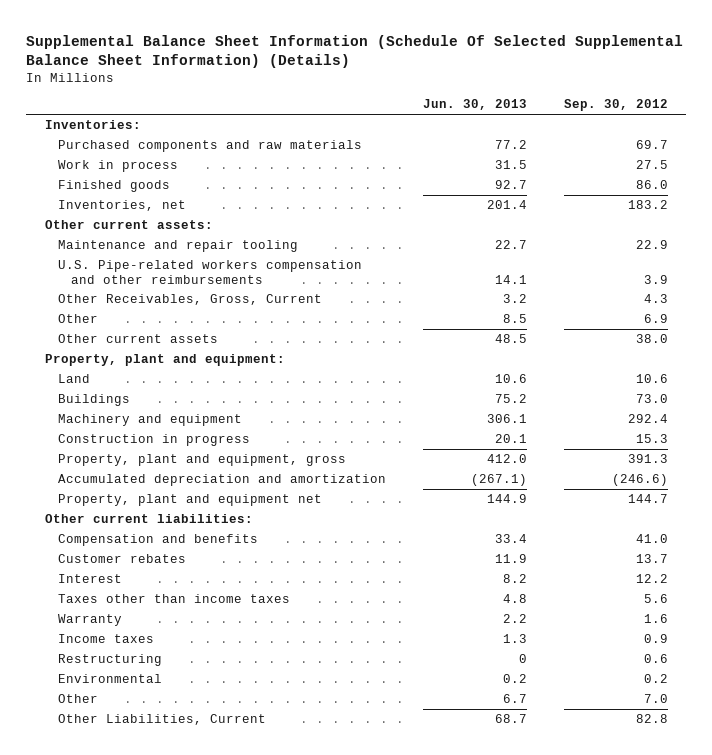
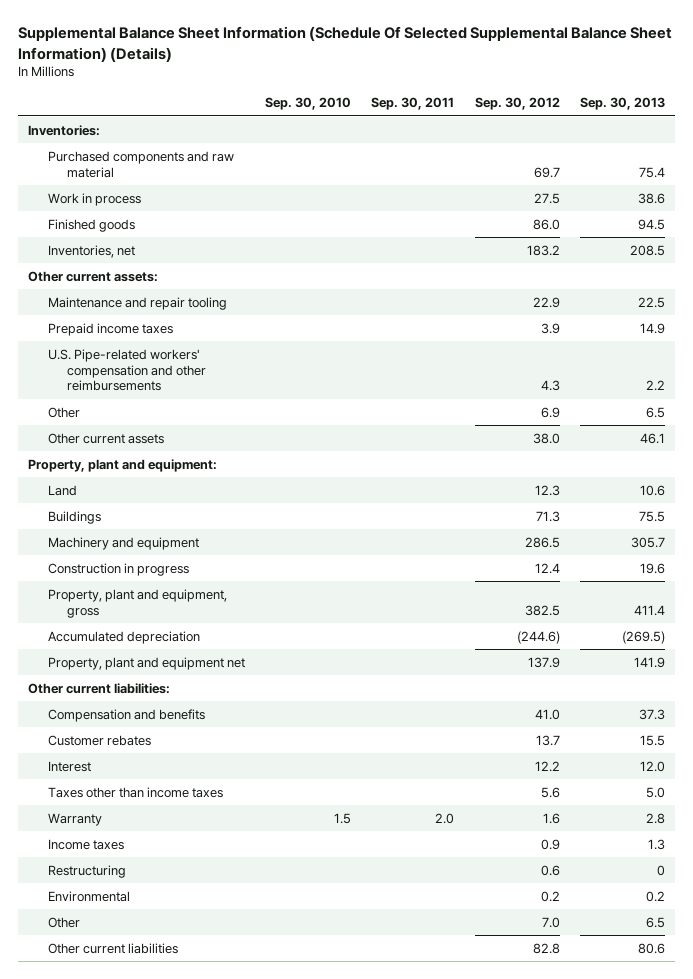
[422,99,527,111] Jun. 30, 2013 -> none
none -> [264,97,351,111] Sep. 30, 2010
none -> [371,97,455,111] Sep. 30, 2011
none -> [580,97,666,111] Sep. 30, 2013
[57,140,362,153] Purchased components and raw materials -> [47,150,234,178] Purchased components and raw material
[57,294,322,306] Other Receivables, Gross, Current -> none
[57,260,362,284] U.S. Pipe-related workers compensation and other reimbursements -> [47,322,173,336] Prepaid income taxes
none -> [47,348,207,392] U.S. Pipe-related workers' compensation and other reimbursements
[635,374,668,384] 10.6 -> [534,484,560,496] 12.3
[635,394,668,404] 73.0 -> [535,510,560,522] 71.3
[627,414,668,424] 292.4 -> [524,536,560,548] 286.5
[635,434,668,444] 15.3 -> [534,562,560,574] 12.4
[627,454,668,464] 391.3 -> [524,604,560,616] 382.5
[57,474,386,487] Accumulated depreciation and amortization -> [47,630,200,644] Accumulated depreciation
[611,474,668,487] (246.6) -> [516,630,560,644] (244.6)
[627,494,668,504] 144.7 -> [527,656,560,668] 137.9
[57,714,266,726] Other Liabilities, Current -> [47,942,178,954] Other current liabilities

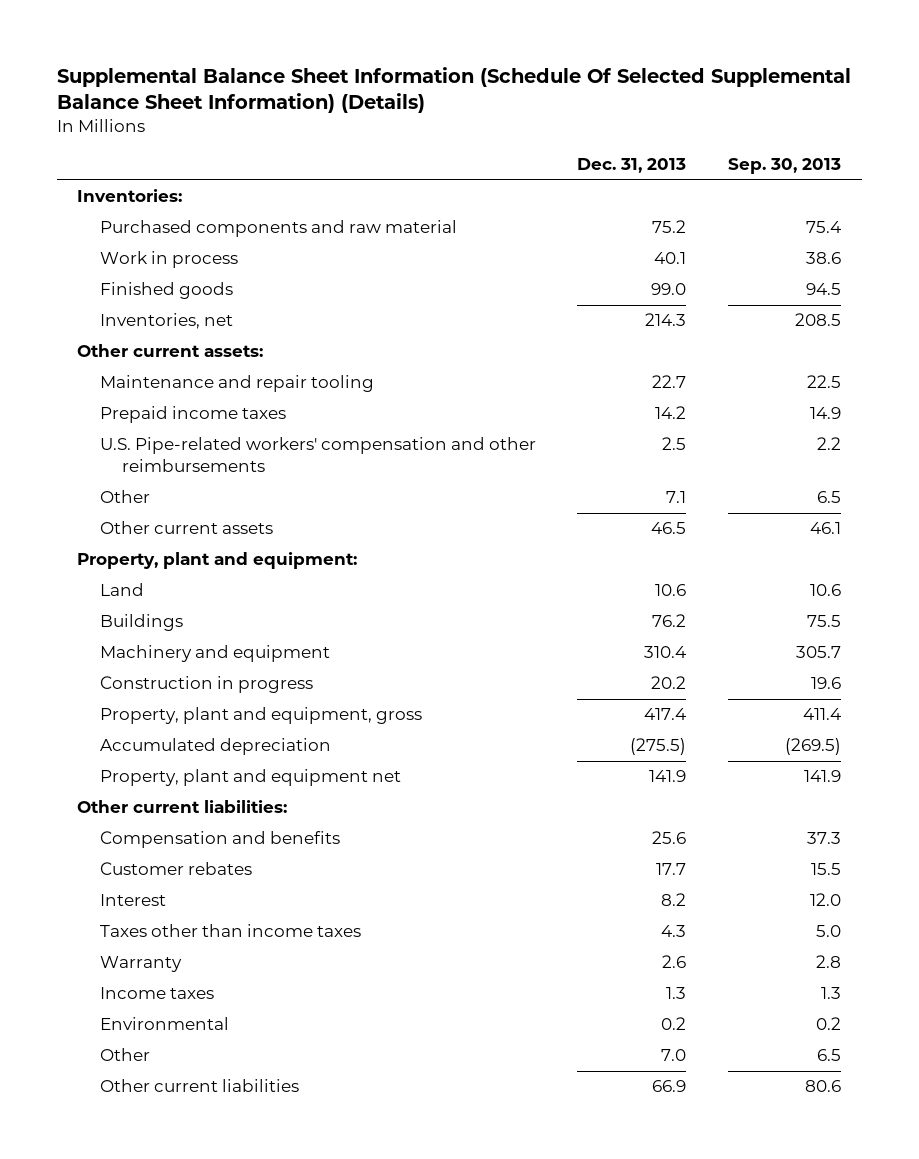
[264,97,351,111] Sep. 30, 2010 -> none
[371,97,455,111] Sep. 30, 2011 -> none
[474,97,560,111] Sep. 30, 2012 -> none
none -> [577,158,687,174] Dec. 31, 2013
[47,864,126,878] Restructuring -> none

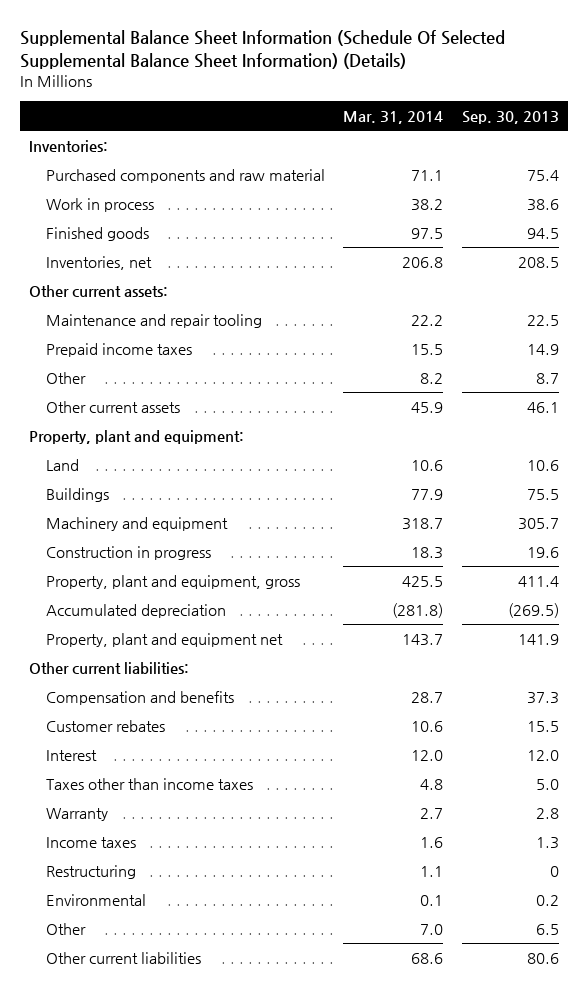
[577,158,687,174] Dec. 31, 2013 -> none
none -> [343,110,444,124] Mar. 31, 2014
[99,437,536,473] U.S. Pipe-related workers' compensation and other reimbursements -> none
[817,491,842,504] 6.5 -> [535,372,559,384] 8.7
none -> [45,864,136,879] Restructuring

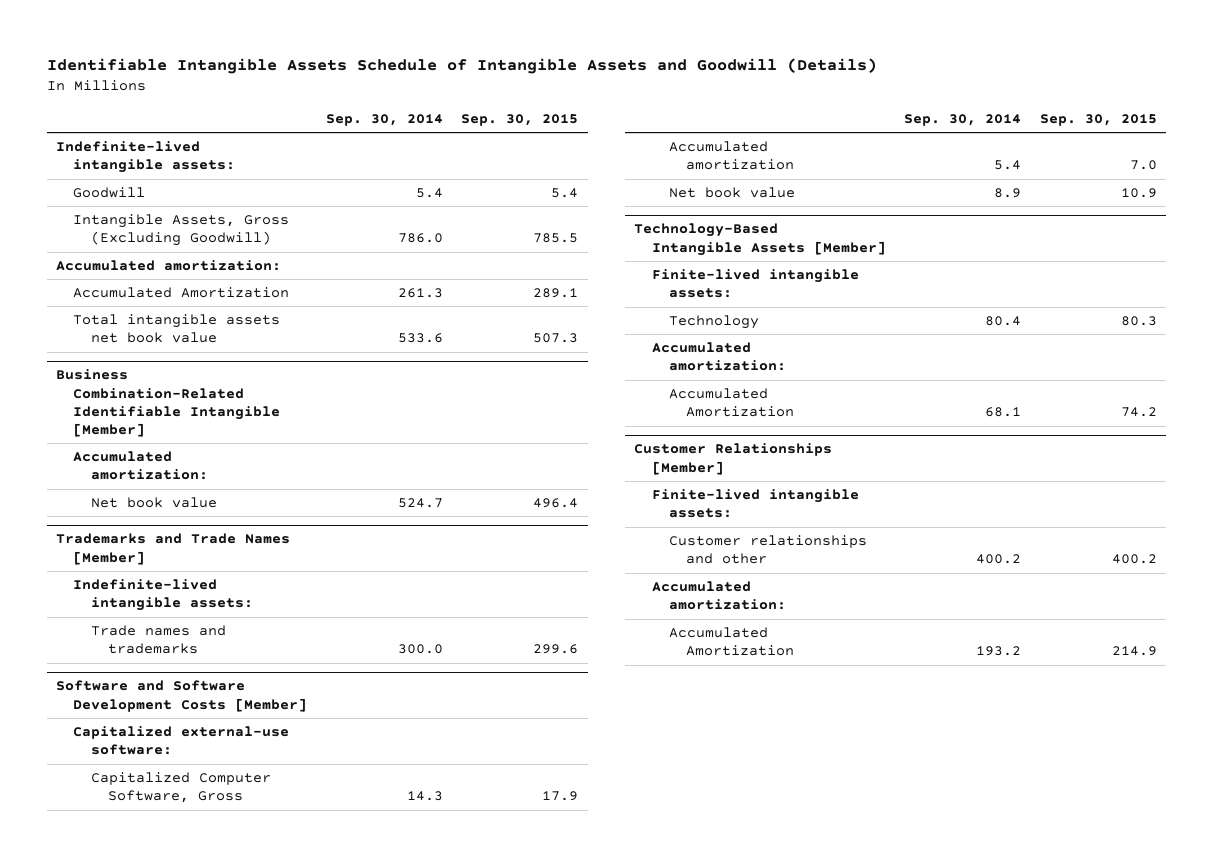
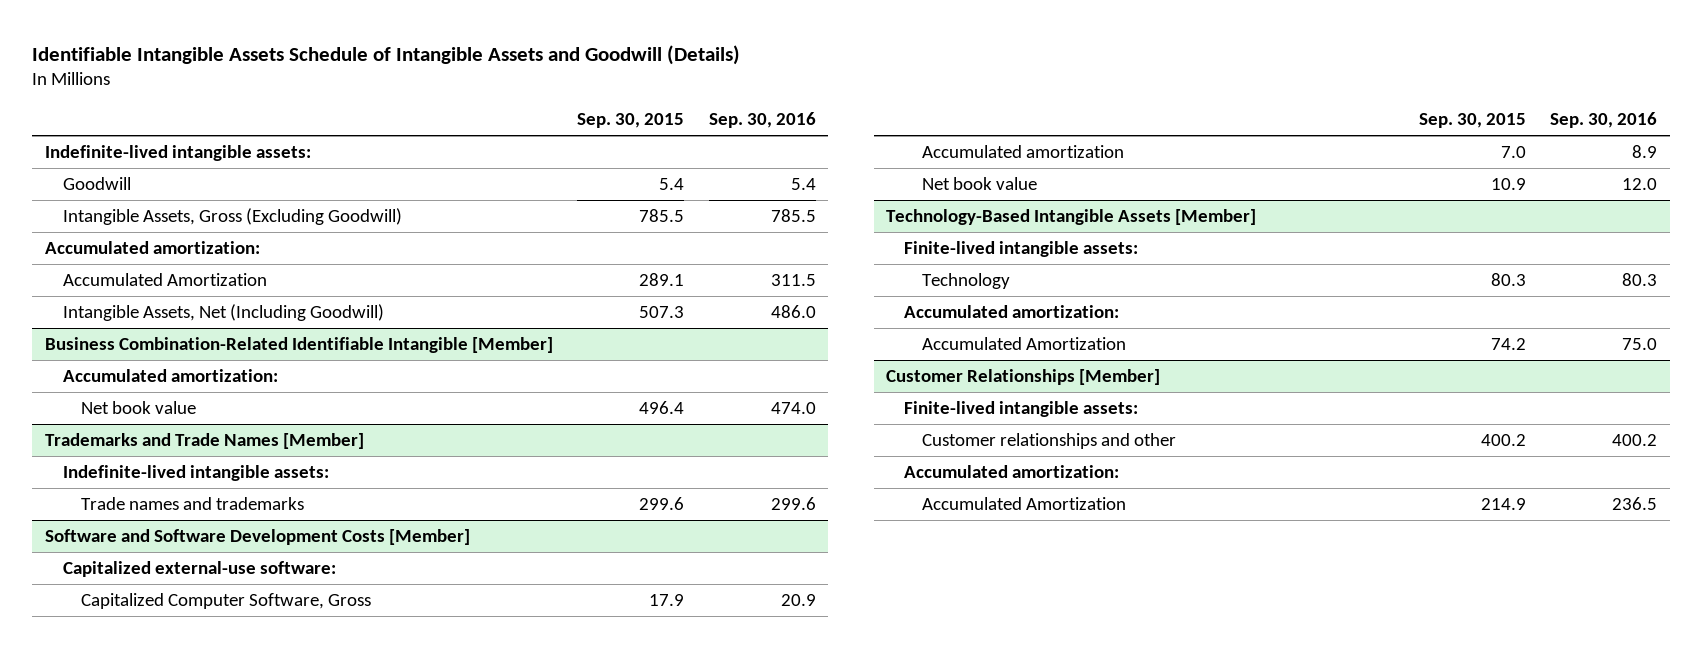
[325,113,443,126] Sep. 30, 2014 -> none
none -> [708,112,816,129] Sep. 30, 2016
[73,313,281,344] Total intangible assets net book value -> [62,303,384,321] Intangible Assets, Net (Including Goodwill)

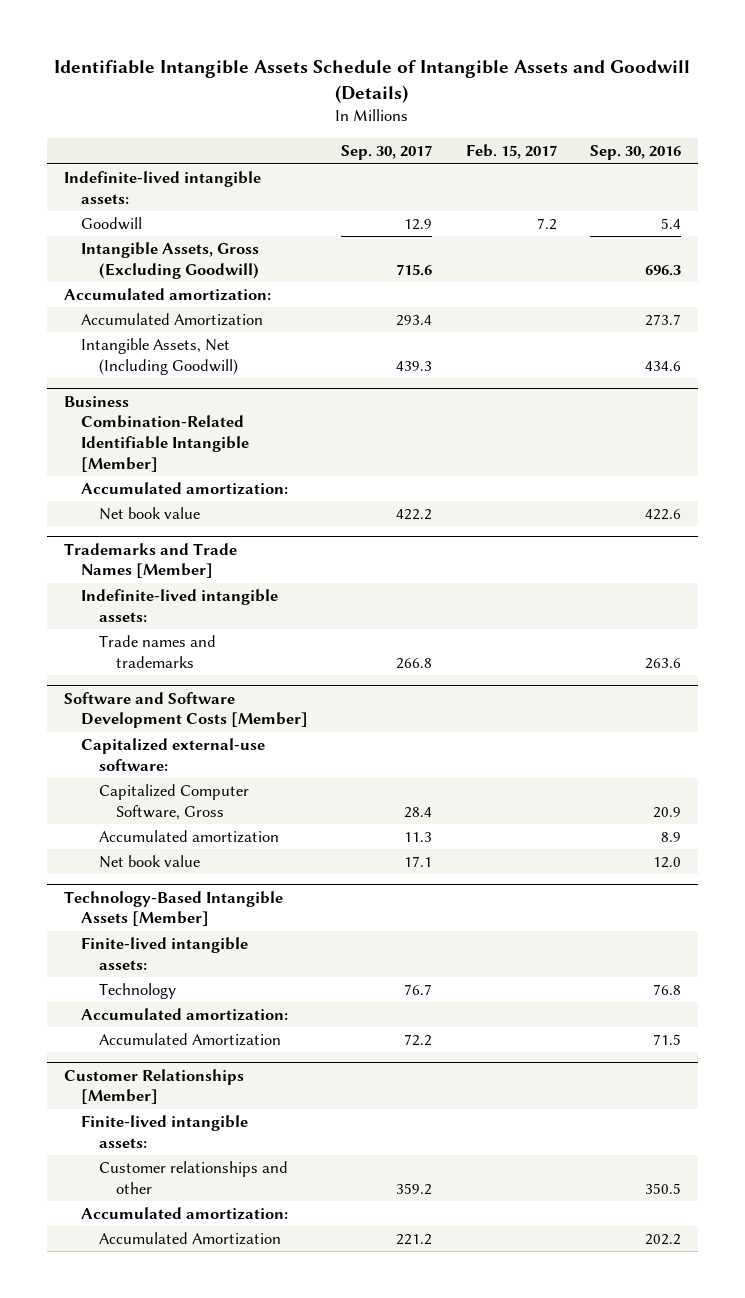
[577,113,685,129] Sep. 30, 2015 -> none
none -> [341,145,433,161] Sep. 30, 2017
none -> [465,144,557,160] Feb. 15, 2017
[770,208,816,222] 785.5 -> [645,264,682,276] 696.3
[770,273,816,286] 311.5 -> [645,314,682,327] 273.7
[770,304,816,318] 486.0 -> [645,360,682,371] 434.6
[770,401,816,414] 474.0 -> [645,509,682,521] 422.6
[770,496,816,510] 299.6 -> [645,657,682,669] 263.6
[1622,272,1658,286] 80.3 -> [653,984,682,996] 76.8
[1622,337,1658,350] 75.0 -> [653,1034,682,1046] 71.5
[1612,433,1658,446] 400.2 -> [645,1182,682,1194] 350.5
[1612,496,1658,510] 236.5 -> [645,1234,682,1246] 202.2

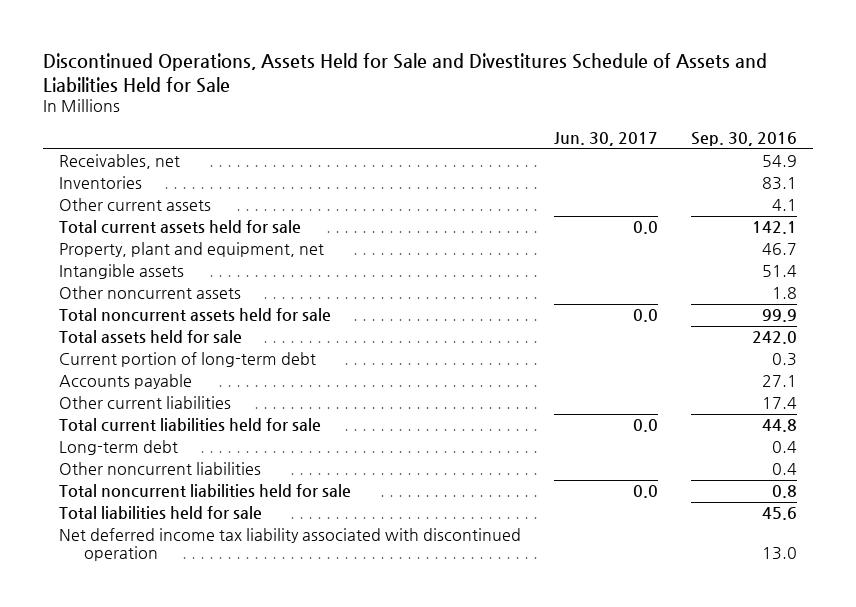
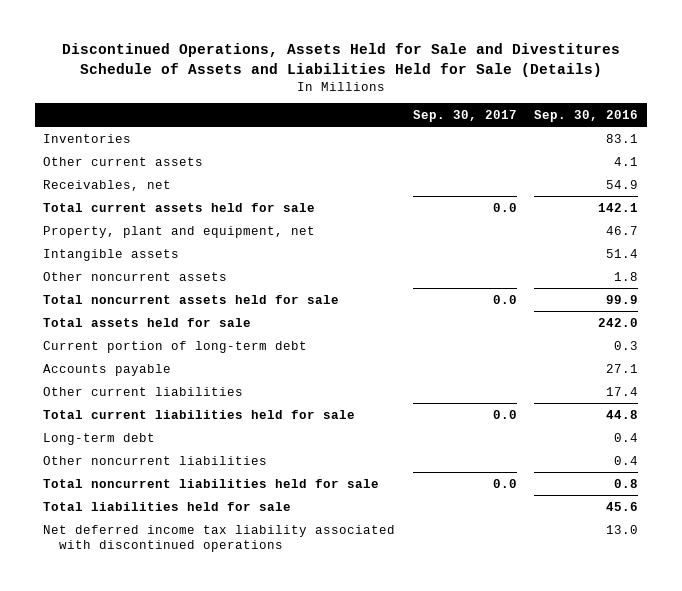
[42,52,767,93] Discontinued Operations, Assets Held for Sale and Divestitures Schedule of Assets and Liabilities Held for Sale -> [61,43,620,77] Discontinued Operations, Assets Held for Sale and Divestitures Schedule of Assets and Liabilities Held for Sale (Details)
[554,132,659,147] Jun. 30, 2017 -> none
none -> [412,109,517,122] Sep. 30, 2017
[59,154,181,170] Receivables, net -> [43,179,172,191] Receivables, net
[59,528,522,562] Net deferred income tax liability associated with discontinued operation -> [43,524,396,553] Net deferred income tax liability associated with discontinued operations

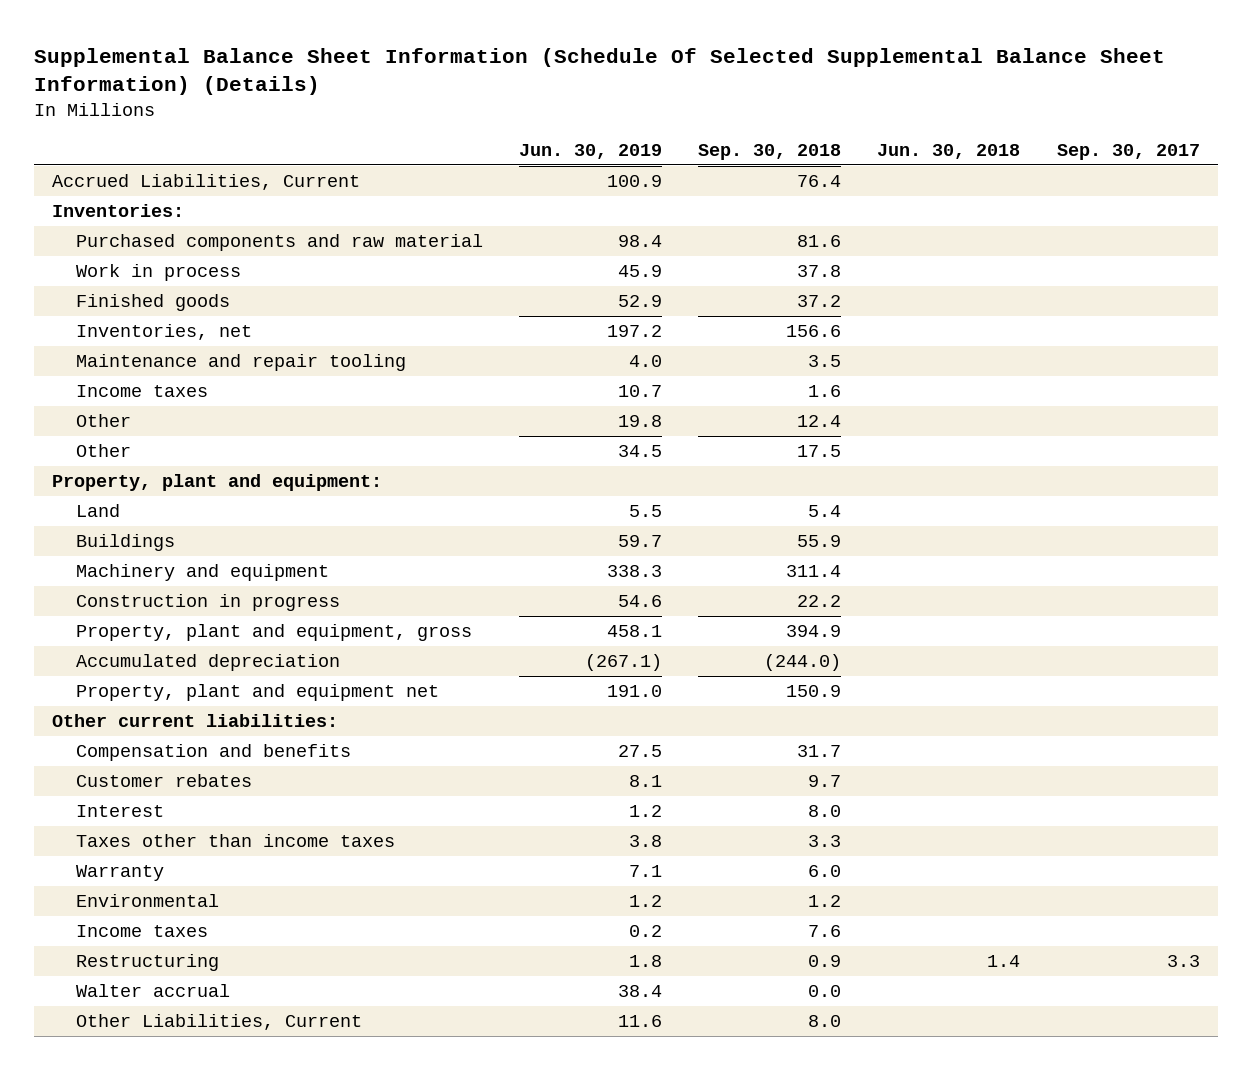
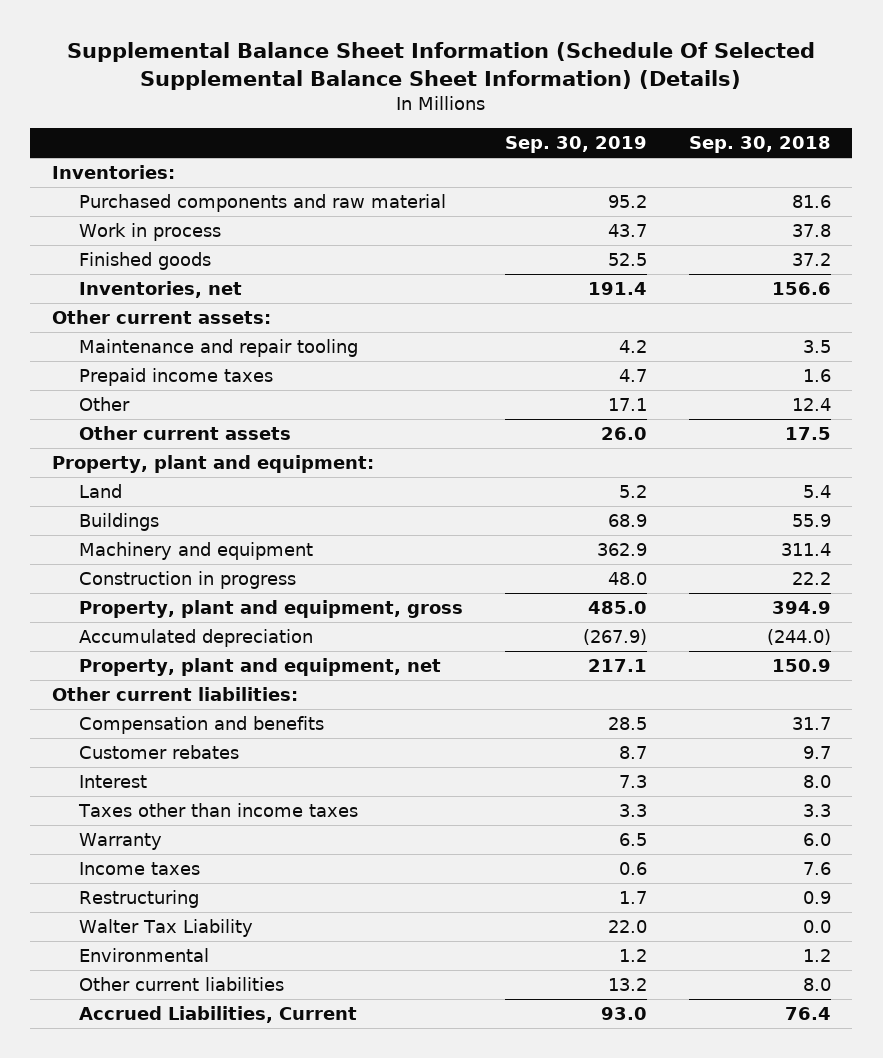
[518,143,662,159] Jun. 30, 2019 -> none
[877,143,1021,159] Jun. 30, 2018 -> none
[1056,143,1200,160] Sep. 30, 2017 -> none
none -> [504,136,647,154] Sep. 30, 2019
none -> [51,309,271,324] Other current assets:
[75,385,208,398] Income taxes -> [78,367,273,386] Prepaid income taxes
[75,444,131,458] Other -> [78,425,291,440] Other current assets
[75,684,439,702] Property, plant and equipment net -> [78,657,441,676] Property, plant and equipment, net
[75,984,230,998] Walter accrual -> none
none -> [78,918,253,937] Walter Tax Liability
[75,894,219,908] Environmental -> [78,947,209,962] Environmental
[75,1014,362,1031] Other Liabilities, Current -> [78,976,284,991] Other current liabilities
[52,174,361,191] Accrued Liabilities, Current -> [78,1005,357,1023] Accrued Liabilities, Current

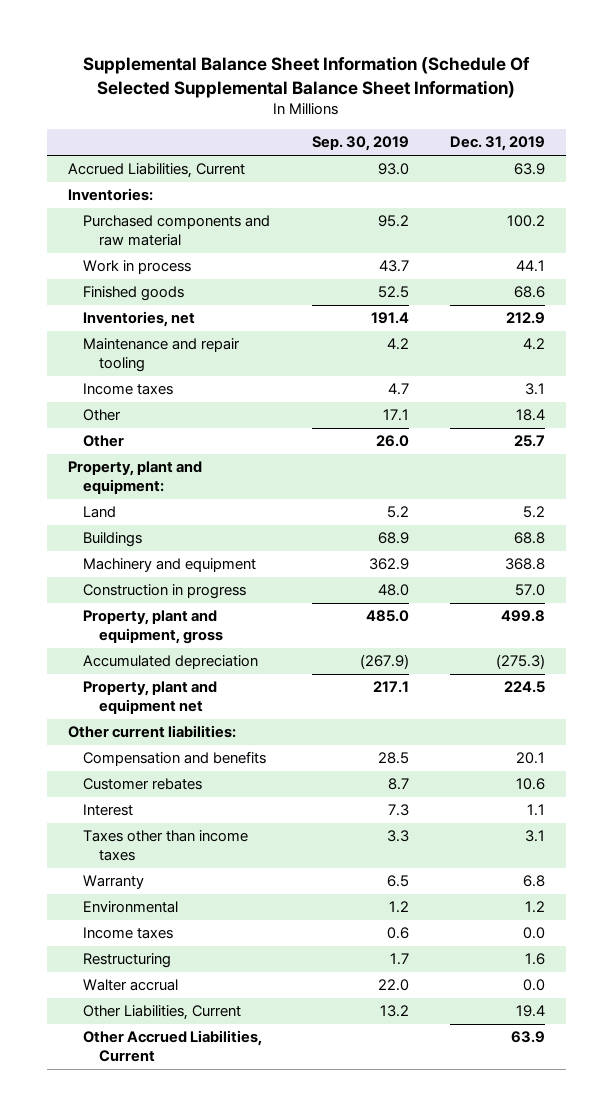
[67,42,816,91] Supplemental Balance Sheet Information (Schedule Of Selected Supplemental Balance Sheet Information) (Details) -> [83,56,531,98] Supplemental Balance Sheet Information (Schedule Of Selected Supplemental Balance Sheet Information)
[689,136,832,154] Sep. 30, 2018 -> none
none -> [450,136,546,152] Dec. 31, 2019
[78,1005,357,1023] Accrued Liabilities, Current -> [67,163,245,179] Accrued Liabilities, Current
[51,309,271,324] Other current assets: -> none
[78,367,273,386] Prepaid income taxes -> [83,383,174,396] Income taxes
[78,425,291,440] Other current assets -> [83,435,125,448] Other
[78,657,441,676] Property, plant and equipment, net -> [83,681,218,715] Property, plant and equipment net
[78,947,209,962] Environmental -> [83,901,179,914] Environmental
[78,918,253,937] Walter Tax Liability -> none
none -> [83,979,179,992] Walter accrual
[78,976,284,991] Other current liabilities -> [83,1005,242,1021] Other Liabilities, Current
none -> [83,1030,263,1063] Other Accrued Liabilities, Current

